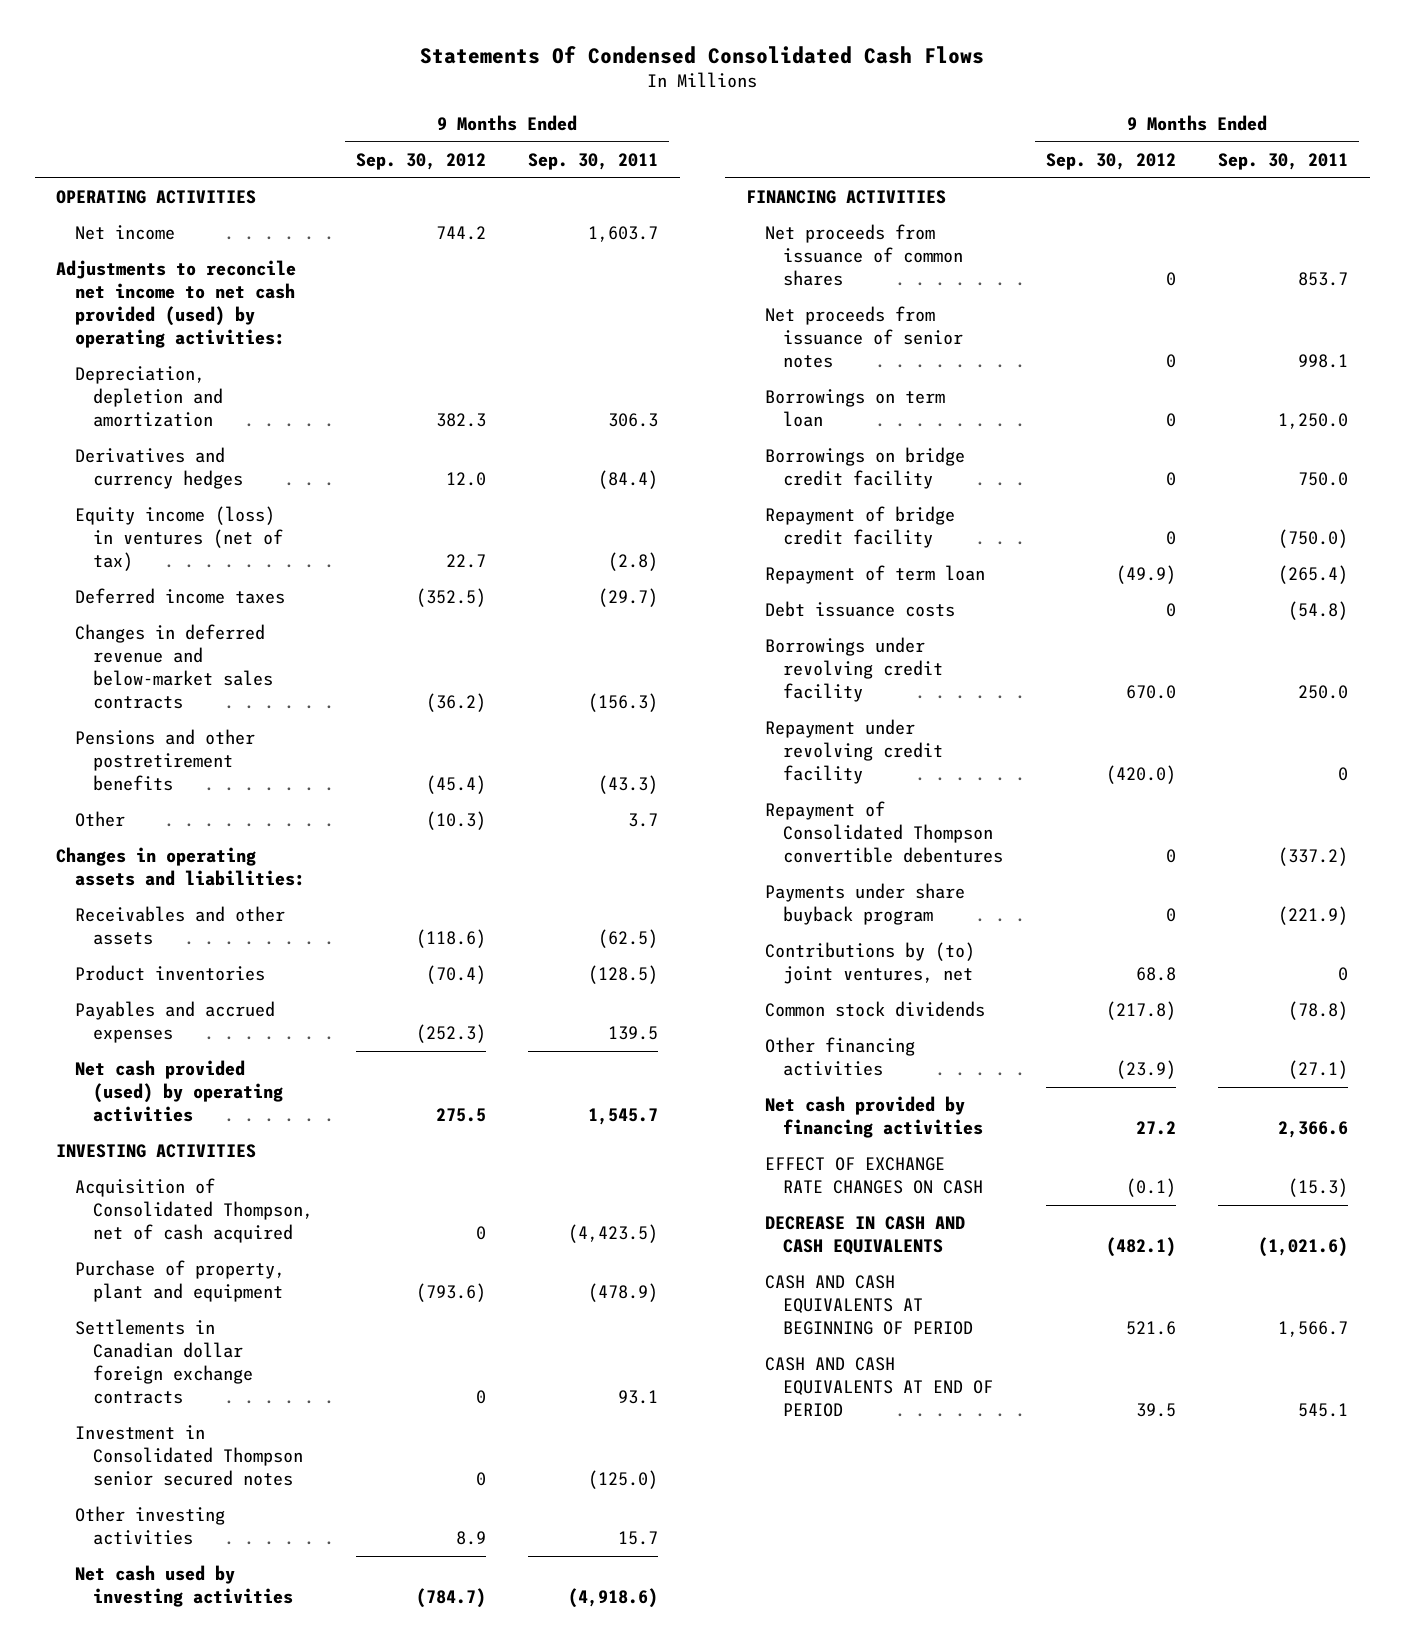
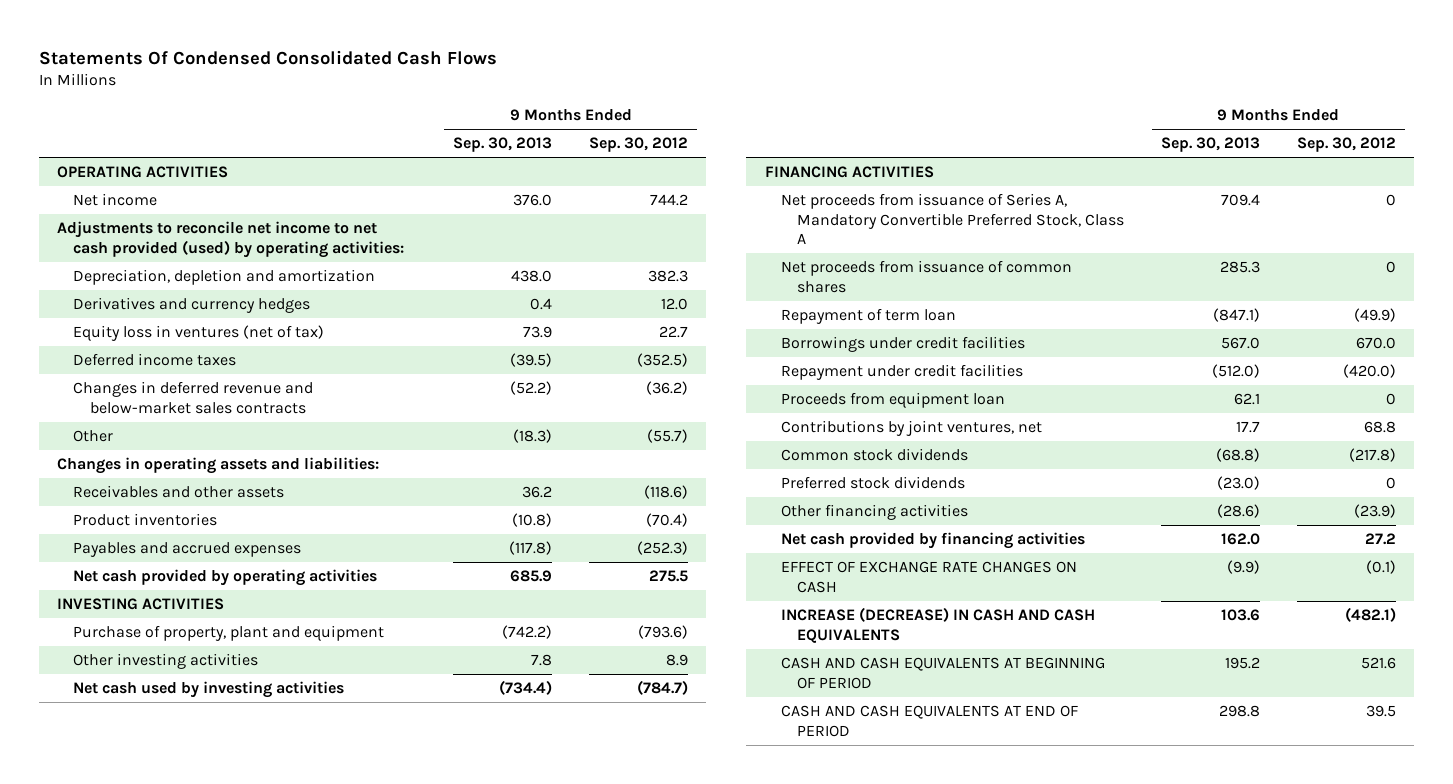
[528,153,659,171] Sep. 30, 2011 -> none
none -> [453,137,553,153] Sep. 30, 2013
[74,506,284,572] Equity income (loss) in ventures (net of tax) -> [73,325,325,342] Equity loss in ventures (net of tax)
[74,729,255,792] Pensions and other postretirement benefits -> none
[425,811,486,831] (10.3) -> [647,429,689,444] (55.7)
[74,1060,284,1123] Net cash provided (used) by operating activities -> [73,569,378,587] Net cash provided by operating activities
[74,1178,314,1244] Acquisition of Consolidated Thompson, net of cash acquired -> none
[74,1319,254,1404] Settlements in Canadian dollar foreign exchange contracts -> none
[74,1425,304,1487] Investment in Consolidated Thompson senior secured notes -> none
none -> [780,193,1125,245] Net proceeds from issuance of Series A, Mandatory Convertible Preferred Stock, Class A
[764,306,964,369] Net proceeds from issuance of senior notes -> none
[764,389,945,428] Borrowings on term loan -> none
[764,447,965,490] Borrowings on bridge credit facility -> none
[764,506,955,549] Repayment of bridge credit facility -> none
[764,601,955,618] Debt issuance costs -> none
[764,801,1004,864] Repayment of Consolidated Thompson convertible debentures -> none
[764,883,965,926] Payments under share buyback program -> none
[764,637,944,703] Borrowings under revolving credit facility -> [780,336,1025,353] Borrowings under credit facilities
[764,719,944,785] Repayment under revolving credit facility -> [780,364,1023,381] Repayment under credit facilities
none -> [780,392,1005,409] Proceeds from equipment loan
[764,942,975,985] Contributions by (to) joint ventures, net -> [780,420,1042,437] Contributions by joint ventures, net
none -> [780,476,965,490] Preferred stock dividends
[764,1216,965,1256] DECREASE IN CASH AND CASH EQUIVALENTS -> [780,607,1095,643] INCREASE (DECREASE) IN CASH AND CASH EQUIVALENTS

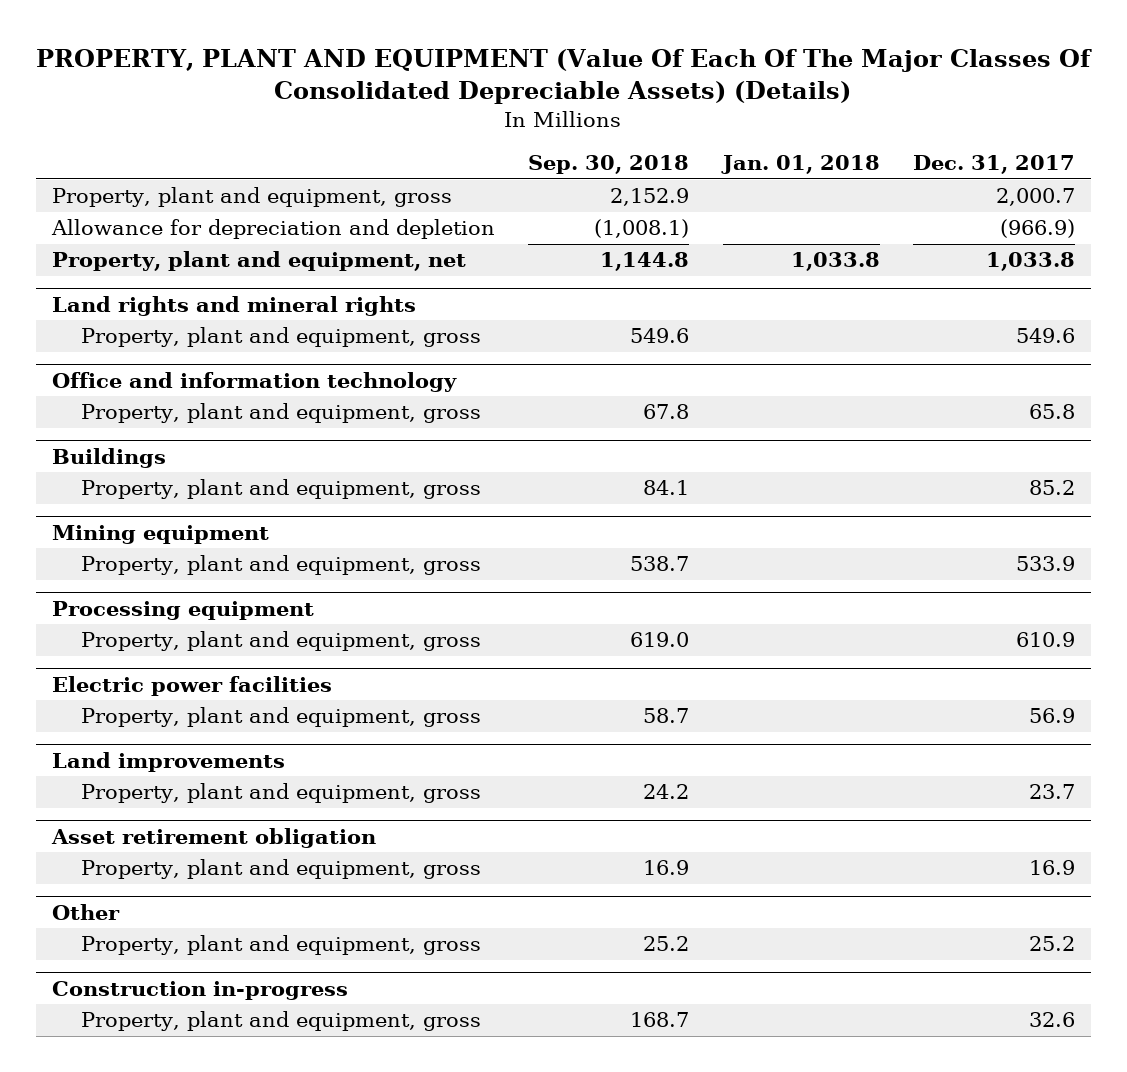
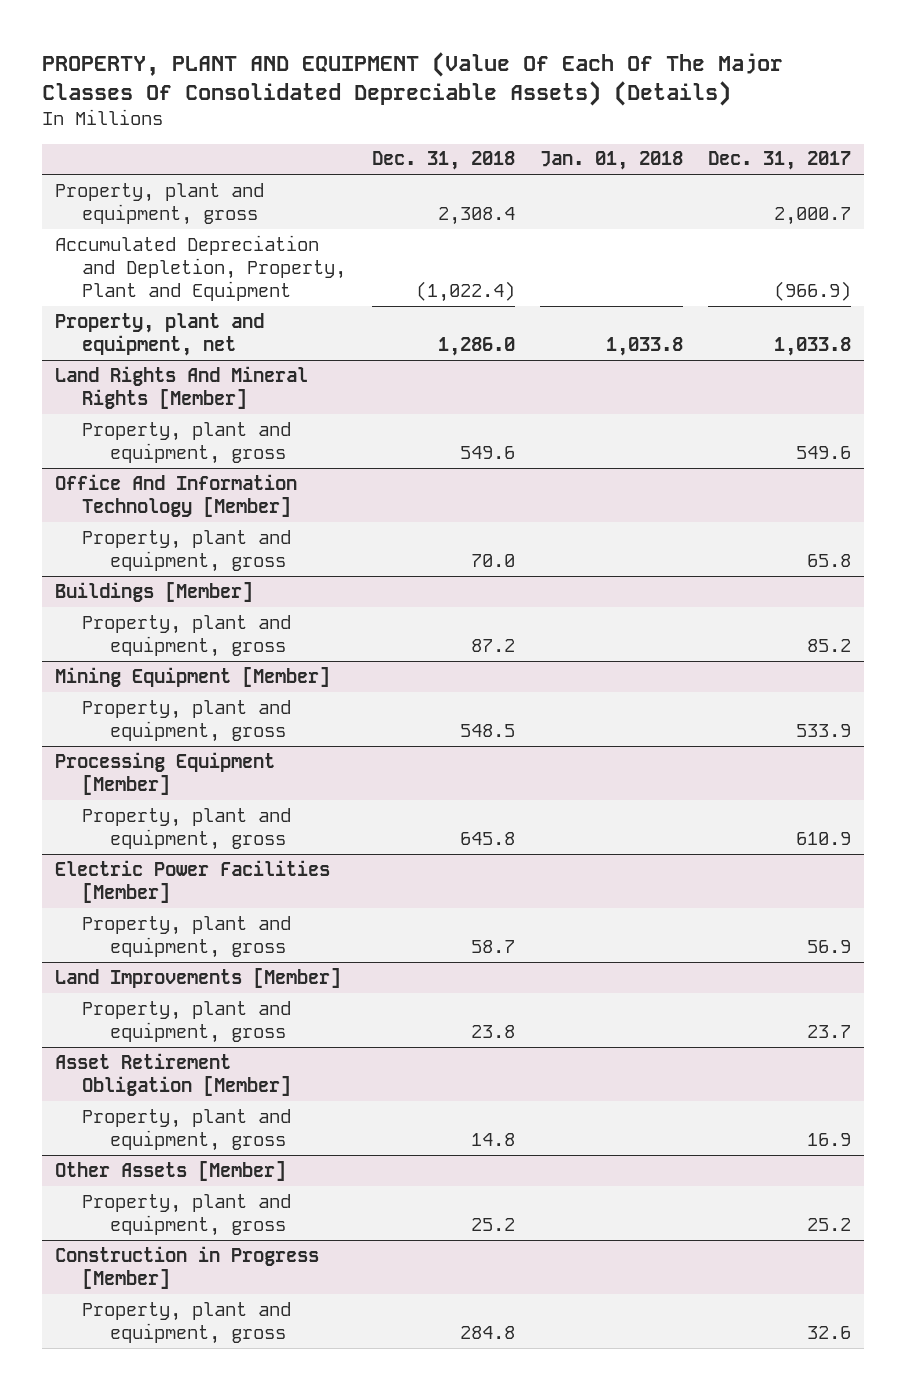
[528,155,690,175] Sep. 30, 2018 -> none
none -> [371,151,515,171] Dec. 31, 2018
[51,219,496,240] Allowance for depreciation and depletion -> [54,234,347,302] Accumulated Depreciation and Depletion, Property, Plant and Equipment
[52,295,417,316] Land rights and mineral rights -> [54,365,308,410] Land Rights And Mineral Rights [Member]
[52,371,458,392] Office and information technology -> [54,473,297,518] Office And Information Technology [Member]
[52,447,167,468] Buildings -> [54,581,253,602] Buildings [Member]
[52,524,270,544] Mining equipment -> [54,666,330,687] Mining Equipment [Member]
[52,600,315,620] Processing equipment -> [54,751,275,796] Processing Equipment [Member]
[52,675,333,696] Electric power facilities -> [54,859,330,904] Electric Power Facilities [Member]
[52,751,286,772] Land improvements -> [54,967,341,988] Land Improvements [Member]
[51,827,377,848] Asset retirement obligation -> [54,1052,292,1097] Asset Retirement Obligation [Member]
[52,903,121,920] Other -> [54,1160,286,1181] Other Assets [Member]
[52,980,349,1000] Construction in-progress -> [54,1245,319,1290] Construction in Progress [Member]

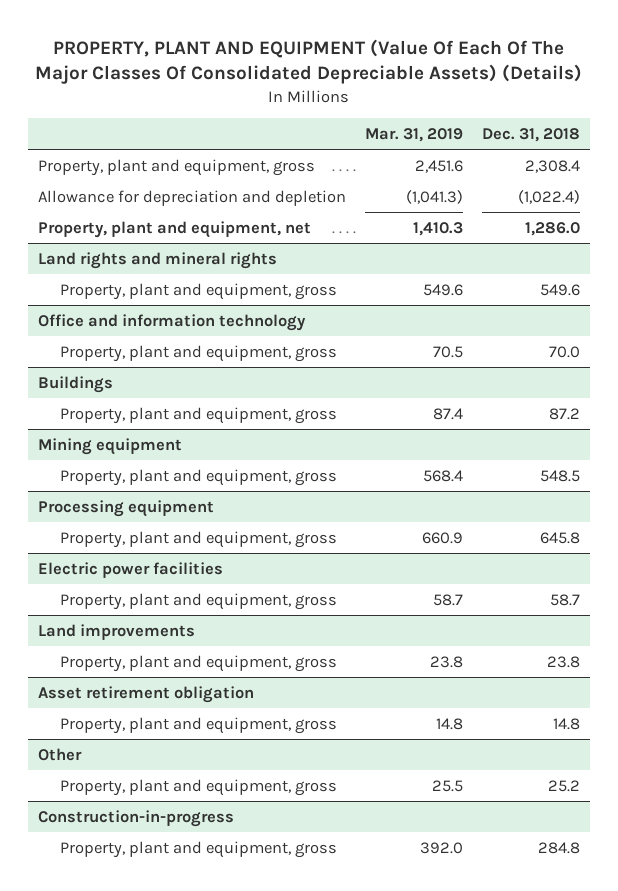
[539,151,683,171] Jan. 01, 2018 -> none
[708,151,852,171] Dec. 31, 2017 -> none
none -> [365,127,464,142] Mar. 31, 2019
[54,234,347,302] Accumulated Depreciation and Depletion, Property, Plant and Equipment -> [37,189,346,206] Allowance for depreciation and depletion
[54,365,308,410] Land Rights And Mineral Rights [Member] -> [37,251,277,269] Land rights and mineral rights
[54,473,297,518] Office And Information Technology [Member] -> [37,313,306,331] Office and information technology
[54,581,253,602] Buildings [Member] -> [37,375,113,393] Buildings
[54,666,330,687] Mining Equipment [Member] -> [37,437,182,455] Mining equipment
[54,751,275,796] Processing Equipment [Member] -> [37,499,214,517] Processing equipment
[54,859,330,904] Electric Power Facilities [Member] -> [37,561,223,578] Electric power facilities
[54,967,341,988] Land Improvements [Member] -> [37,623,195,640] Land improvements
[54,1052,292,1097] Asset Retirement Obligation [Member] -> [37,685,254,703] Asset retirement obligation
[54,1160,286,1181] Other Assets [Member] -> [37,747,82,761] Other
[54,1245,319,1290] Construction in Progress [Member] -> [37,809,234,827] Construction-in-progress

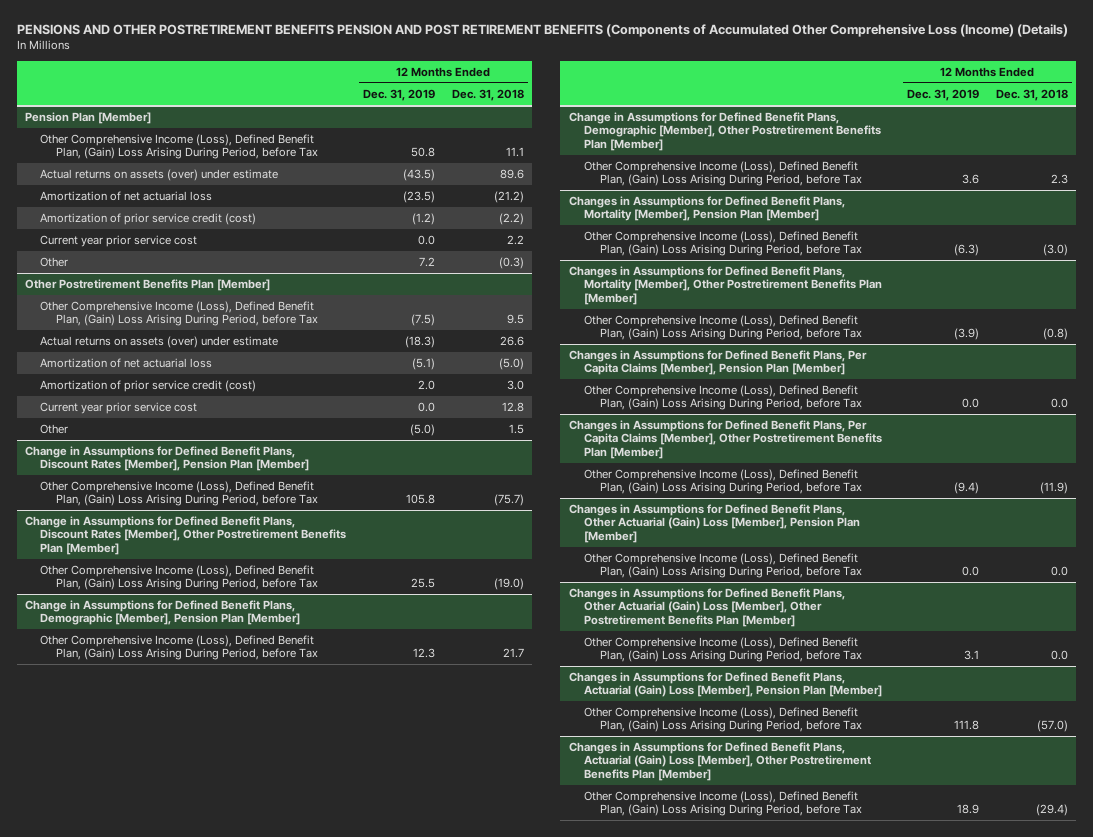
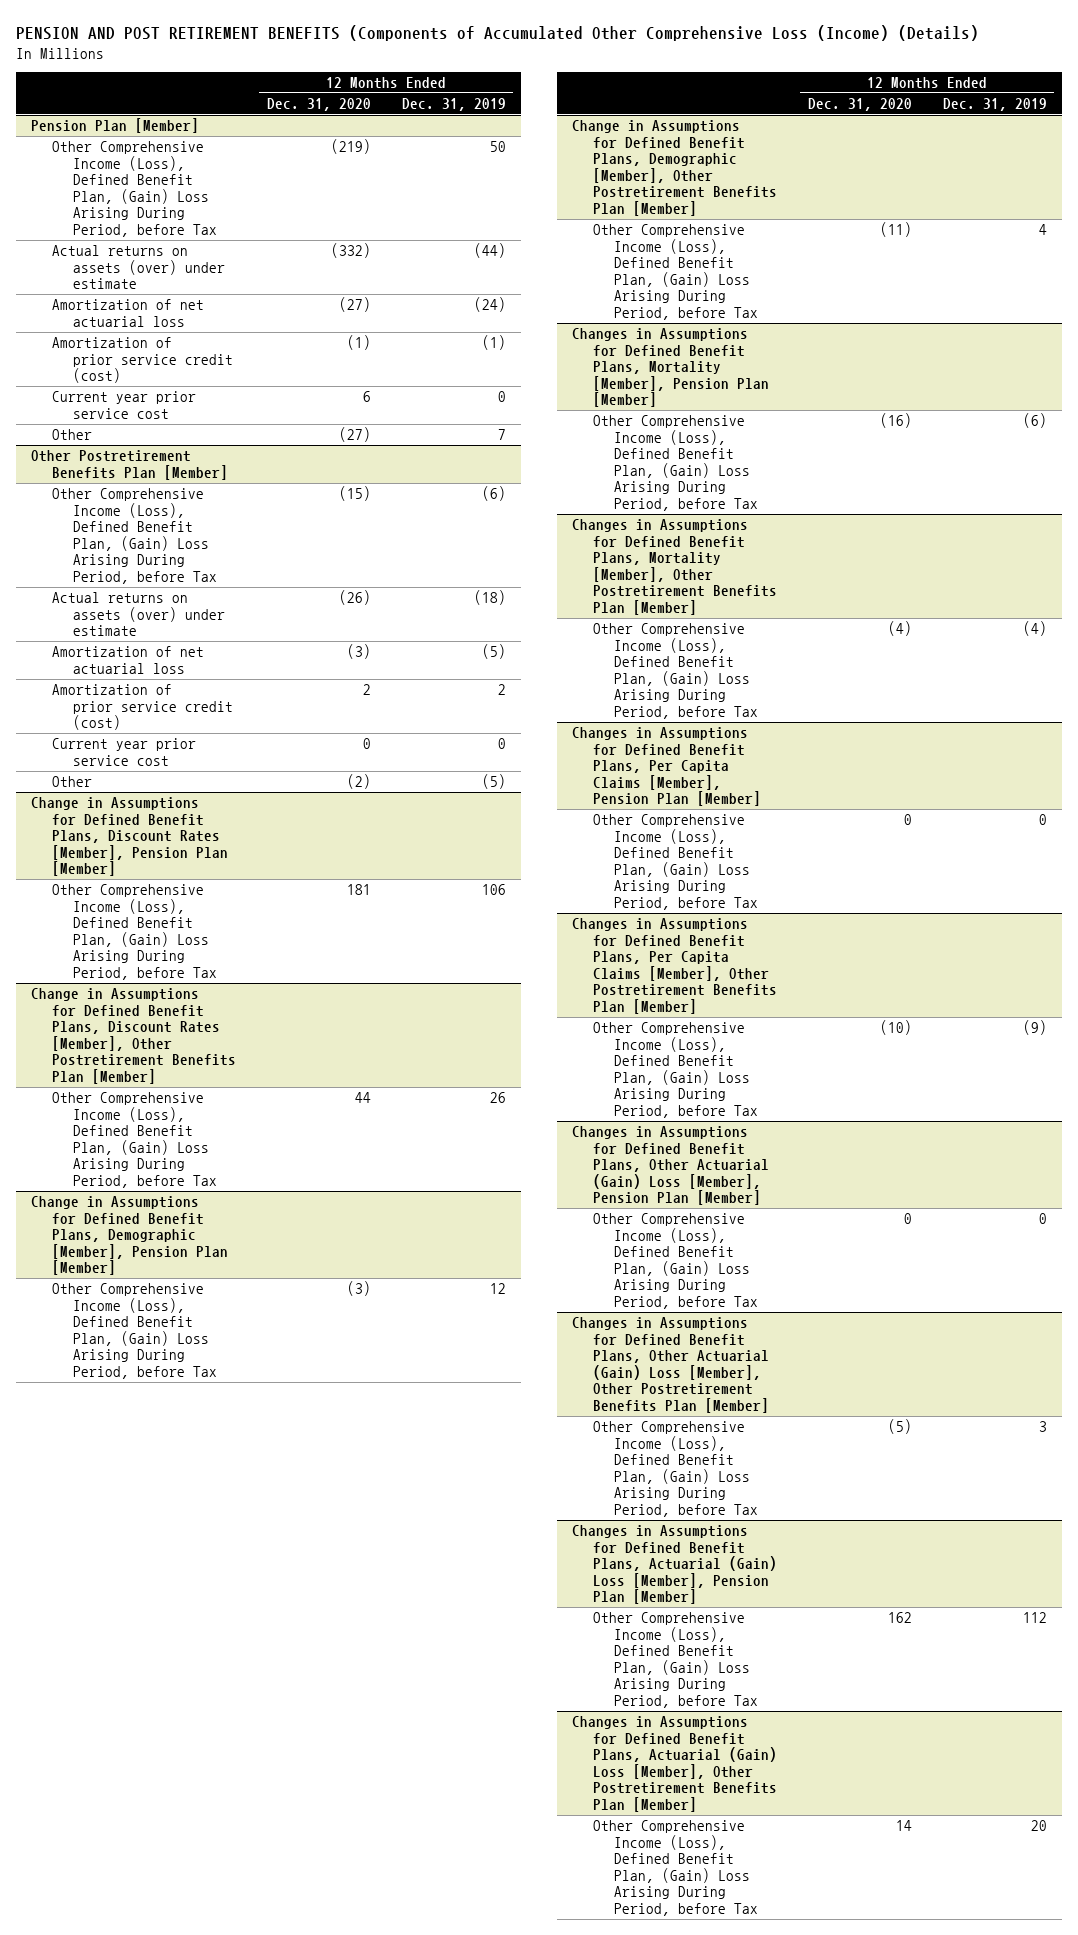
[16,24,1068,38] PENSIONS AND OTHER POSTRETIREMENT BENEFITS PENSION AND POST RETIREMENT BENEFITS (Components of Accumulated Other Comprehensive Loss (Income) (Details) -> [15,25,979,42] PENSION AND POST RETIREMENT BENEFITS (Components of Accumulated Other Comprehensive Loss (Income) (Details)
[451,89,524,102] Dec. 31, 2018 -> none
none -> [266,97,371,111] Dec. 31, 2020
[411,147,436,158] 50.8 -> [489,141,506,153] 50
[403,169,436,182] (43.5) -> [473,243,506,259] (44)
[403,191,436,204] (23.5) -> [473,297,506,313] (24)
[412,213,436,226] (1.2) -> [481,335,506,351] (1)
[418,235,436,246] 0.0 -> [497,391,506,403] 0
[419,257,436,268] 7.2 -> [497,429,506,441] 7
[411,314,436,327] (7.5) -> [481,486,506,502] (6)
[405,336,436,349] (18.3) -> [473,590,506,606] (18)
[412,358,436,371] (5.1) -> [481,644,506,660] (5)
[418,380,436,391] 2.0 -> [497,684,506,696] 2
[418,402,436,413] 0.0 -> [497,738,506,750] 0
[410,424,436,437] (5.0) -> [481,774,506,790] (5)
[406,494,436,505] 105.8 -> [481,884,506,896] 106
[411,578,436,589] 25.5 -> [489,1092,506,1104] 26
[413,648,436,659] 12.3 -> [489,1283,506,1295] 12
[961,174,979,185] 3.6 -> [1038,224,1047,236] 4
[953,244,979,257] (6.3) -> [1022,413,1047,429] (6)
[953,328,979,341] (3.9) -> [1022,621,1047,637] (4)
[961,398,979,409] 0.0 -> [1038,814,1047,826] 0
[953,482,979,495] (9.4) -> [1022,1020,1047,1036] (9)
[961,566,979,577] 0.0 -> [1038,1213,1047,1225] 0
[963,650,979,661] 3.1 -> [1038,1421,1047,1433] 3
[953,720,979,731] 111.8 -> [1022,1612,1047,1624] 112
[956,804,979,815] 18.9 -> [1030,1820,1047,1832] 20

